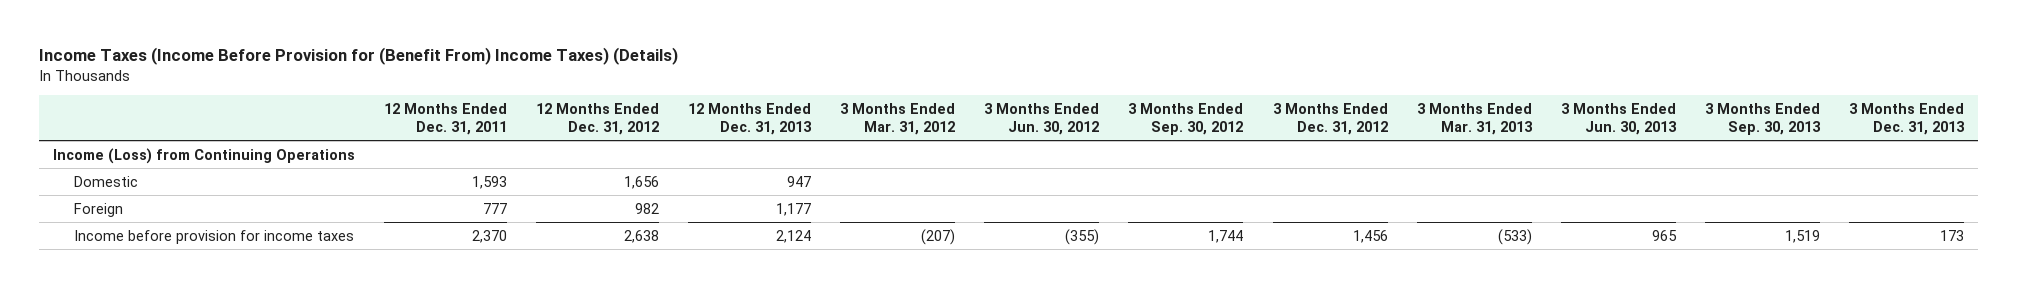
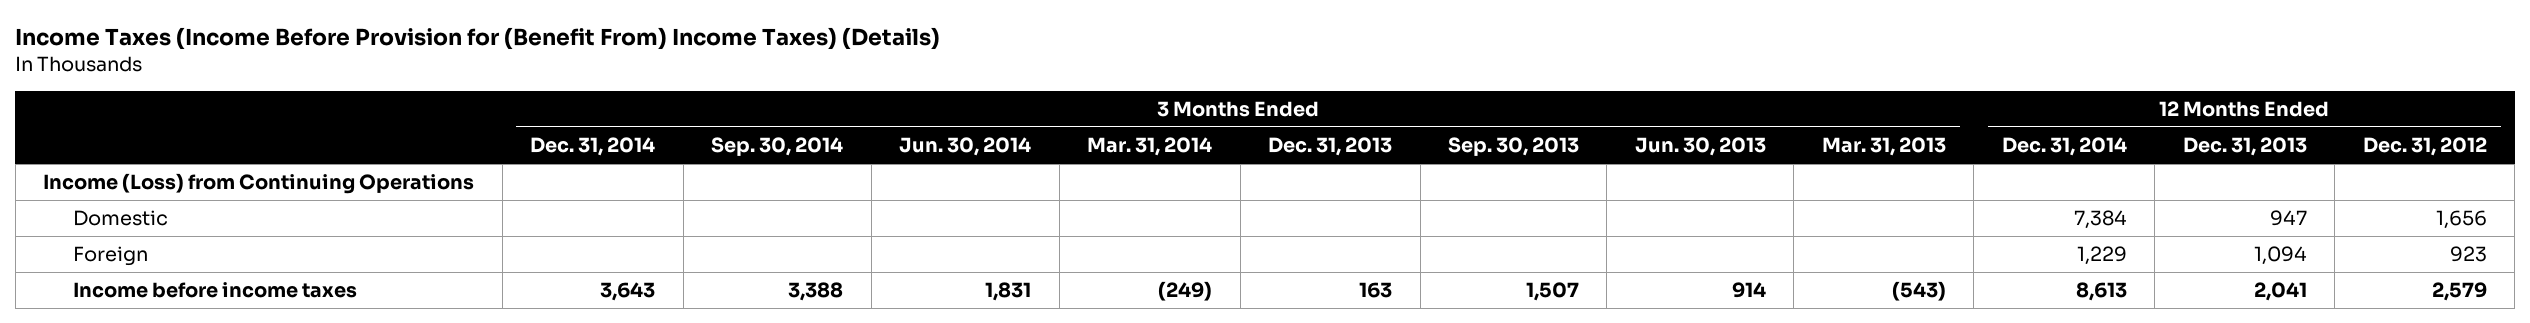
[384,103,508,135] 12 Months Ended Dec. 31, 2011 -> none
[840,103,956,135] 3 Months Ended Mar. 31, 2012 -> none
[984,103,1100,135] 3 Months Ended Jun. 30, 2012 -> none
[1128,103,1244,135] 3 Months Ended Sep. 30, 2012 -> none
[1272,103,1388,135] 3 Months Ended Dec. 31, 2012 -> none
none -> [530,137,656,157] Dec. 31, 2014
none -> [711,137,844,157] Sep. 30, 2014
none -> [899,137,1032,157] Jun. 30, 2014
none -> [1087,137,1213,157] Mar. 31, 2014
none -> [2001,137,2127,157] Dec. 31, 2014
[635,202,660,214] 982 -> [2449,246,2487,263] 923
[776,202,812,216] 1,177 -> [2253,246,2307,266] 1,094
[73,229,354,244] Income before provision for income taxes -> [72,282,357,299] Income before income taxes
[624,229,660,243] 2,638 -> [2431,282,2487,302] 2,579
[776,229,812,243] 2,124 -> [2253,282,2307,302] 2,041
[1497,228,1532,245] (533) -> [1891,281,1946,302] (543)
[1651,229,1677,241] 965 -> [1731,282,1766,299] 914
[1784,229,1820,243] 1,519 -> [1525,282,1579,302] 1,507
[1939,229,1964,241] 173 -> [1359,282,1393,299] 163

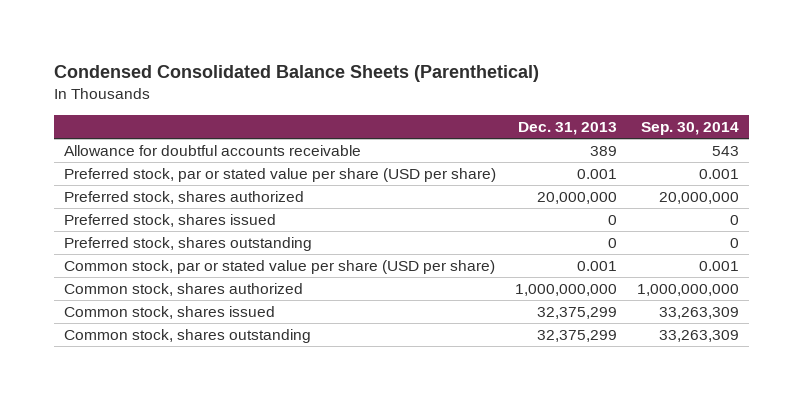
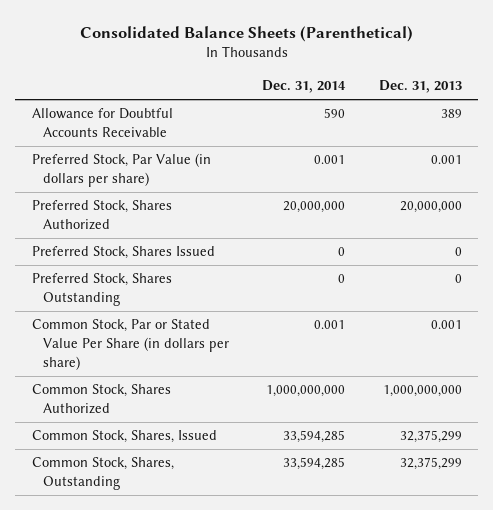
[54,65,540,83] Condensed Consolidated Balance Sheets (Parenthetical) -> [79,25,413,42] Consolidated Balance Sheets (Parenthetical)
[641,121,740,135] Sep. 30, 2014 -> none
none -> [262,80,347,94] Dec. 31, 2014
[63,145,361,157] Allowance for doubtful accounts receivable -> [31,108,173,138] Allowance for Doubtful Accounts Receivable
[63,168,496,183] Preferred stock, par or stated value per share (USD per share) -> [31,153,211,188] Preferred Stock, Par Value (in dollars per share)
[63,191,304,205] Preferred stock, shares authorized -> [31,200,172,231] Preferred Stock, Shares Authorized
[63,214,276,228] Preferred stock, shares issued -> [31,246,215,260] Preferred Stock, Shares Issued
[63,237,312,252] Preferred stock, shares outstanding -> [31,273,172,307] Preferred Stock, Shares Outstanding
[63,260,495,275] Common stock, par or stated value per share (USD per share) -> [31,319,230,370] Common Stock, Par or Stated Value Per Share (in dollars per share)
[63,283,303,297] Common stock, shares authorized -> [31,384,171,415] Common Stock, Shares Authorized
[63,306,275,320] Common stock, shares issued -> [31,430,217,444] Common Stock, Shares, Issued
[63,329,311,344] Common stock, shares outstanding -> [31,457,174,491] Common Stock, Shares, Outstanding

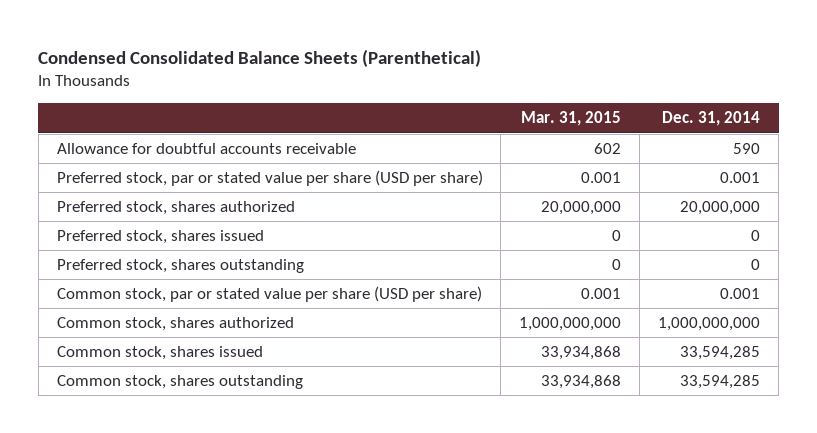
[79,25,413,42] Consolidated Balance Sheets (Parenthetical) -> [38,48,482,67] Condensed Consolidated Balance Sheets (Parenthetical)
[378,80,462,94] Dec. 31, 2013 -> none
none -> [521,111,622,127] Mar. 31, 2015
[31,108,173,138] Allowance for Doubtful Accounts Receivable -> [56,143,356,155] Allowance for doubtful accounts receivable
[31,153,211,188] Preferred Stock, Par Value (in dollars per share) -> [56,170,483,187] Preferred stock, par or stated value per share (USD per share)
[31,200,172,231] Preferred Stock, Shares Authorized -> [56,201,295,216] Preferred stock, shares authorized
[31,246,215,260] Preferred Stock, Shares Issued -> [56,230,264,245] Preferred stock, shares issued
[31,273,172,307] Preferred Stock, Shares Outstanding -> [56,259,304,274] Preferred stock, shares outstanding
[31,319,230,370] Common Stock, Par or Stated Value Per Share (in dollars per share) -> [56,286,482,303] Common stock, par or stated value per share (USD per share)
[31,384,171,415] Common Stock, Shares Authorized -> [56,317,294,332] Common stock, shares authorized
[31,430,217,444] Common Stock, Shares, Issued -> [56,346,263,361] Common stock, shares issued
[31,457,174,491] Common Stock, Shares, Outstanding -> [56,375,303,390] Common stock, shares outstanding

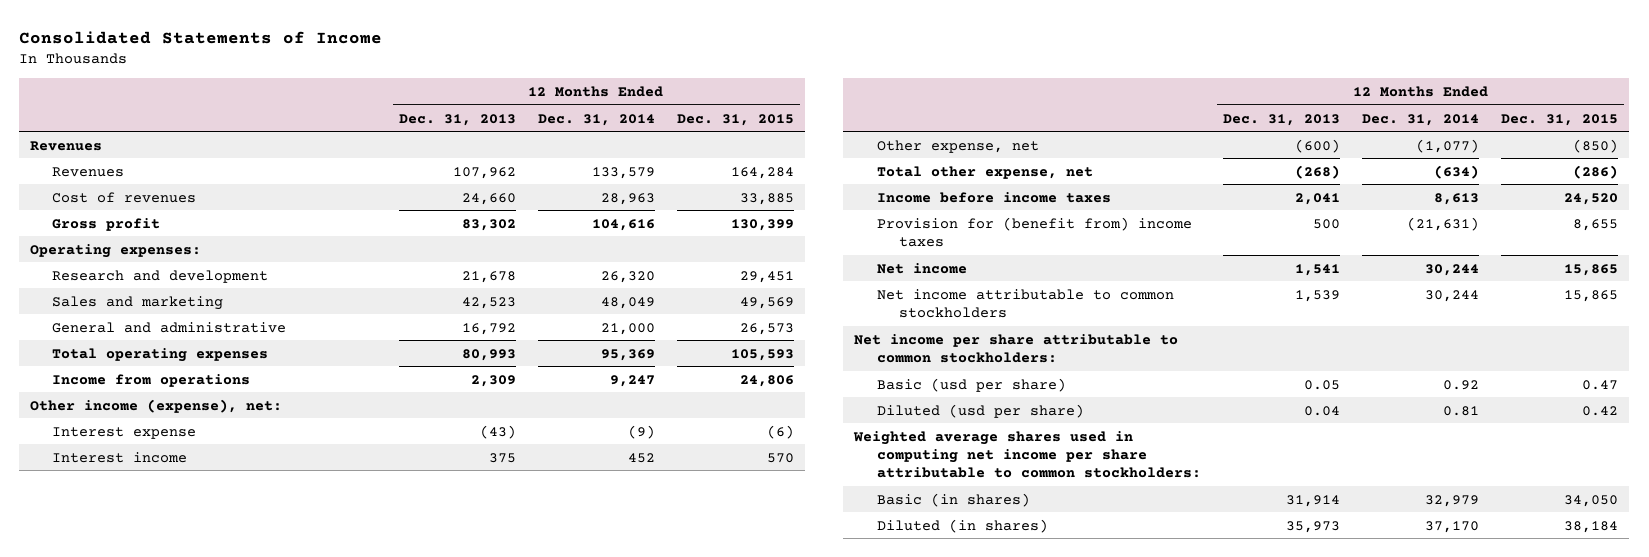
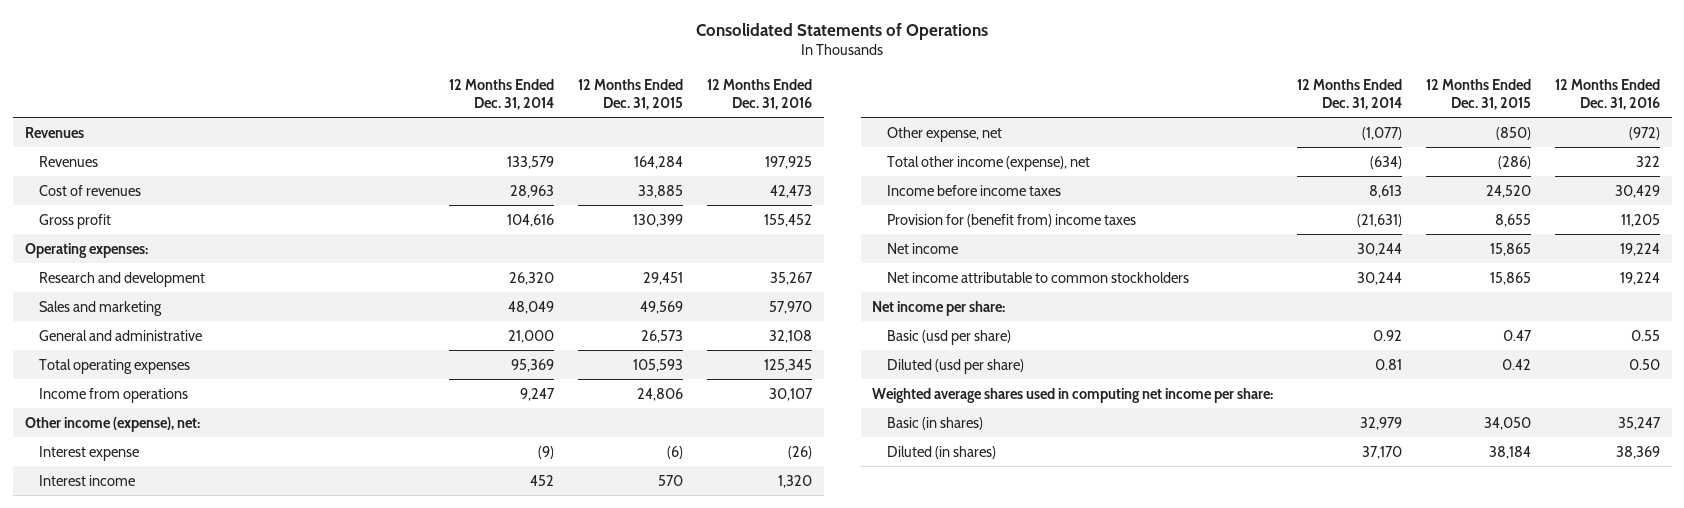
[19,30,383,44] Consolidated Statements of Income -> [696,22,989,40] Consolidated Statements of Operations
[398,113,516,126] Dec. 31, 2013 -> none
none -> [707,78,813,110] 12 Months Ended Dec. 31, 2016
[876,165,1093,179] Total other expense, net -> [886,155,1090,171] Total other income (expense), net
[854,333,1179,363] Net income per share attributable to common stockholders: -> [872,300,1006,316] Net income per share:
[853,430,1201,478] Weighted average shares used in computing net income per share attributable to common stockholders: -> [872,387,1274,403] Weighted average shares used in computing net income per share:

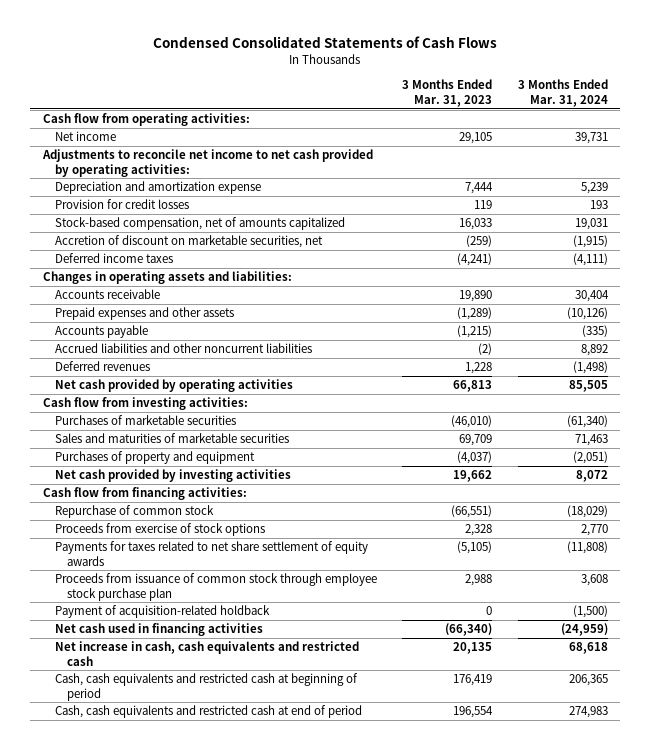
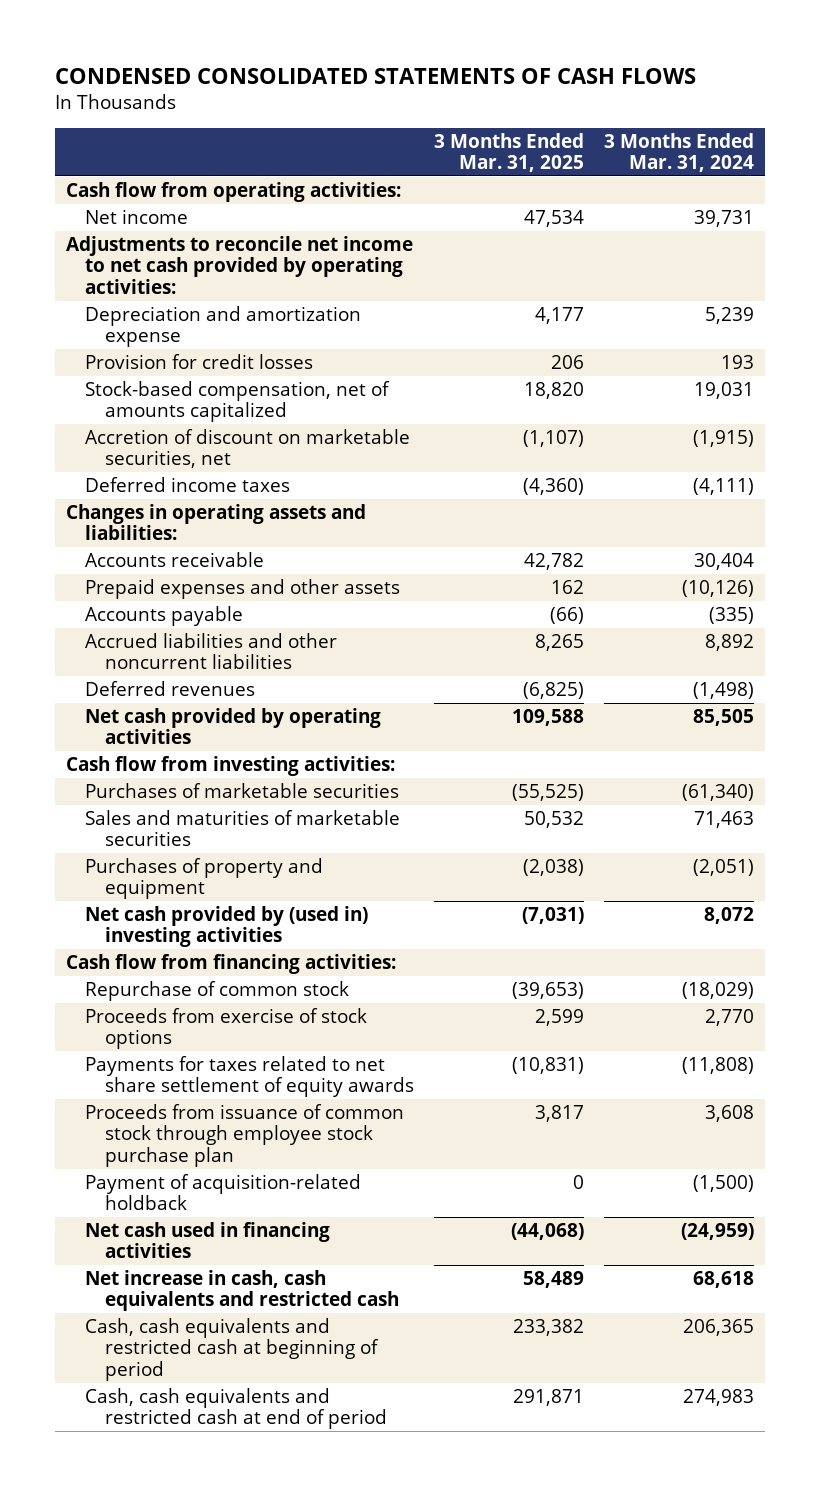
[153,36,498,49] Condensed Consolidated Statements of Cash Flows -> [55,68,697,85] CONDENSED CONSOLIDATED STATEMENTS OF CASH FLOWS
[402,79,493,107] 3 Months Ended Mar. 31, 2023 -> none
none -> [434,132,585,173] 3 Months Ended Mar. 31, 2025
[54,469,291,483] Net cash provided by investing activities -> [85,905,369,948] Net cash provided by (used in) investing activities

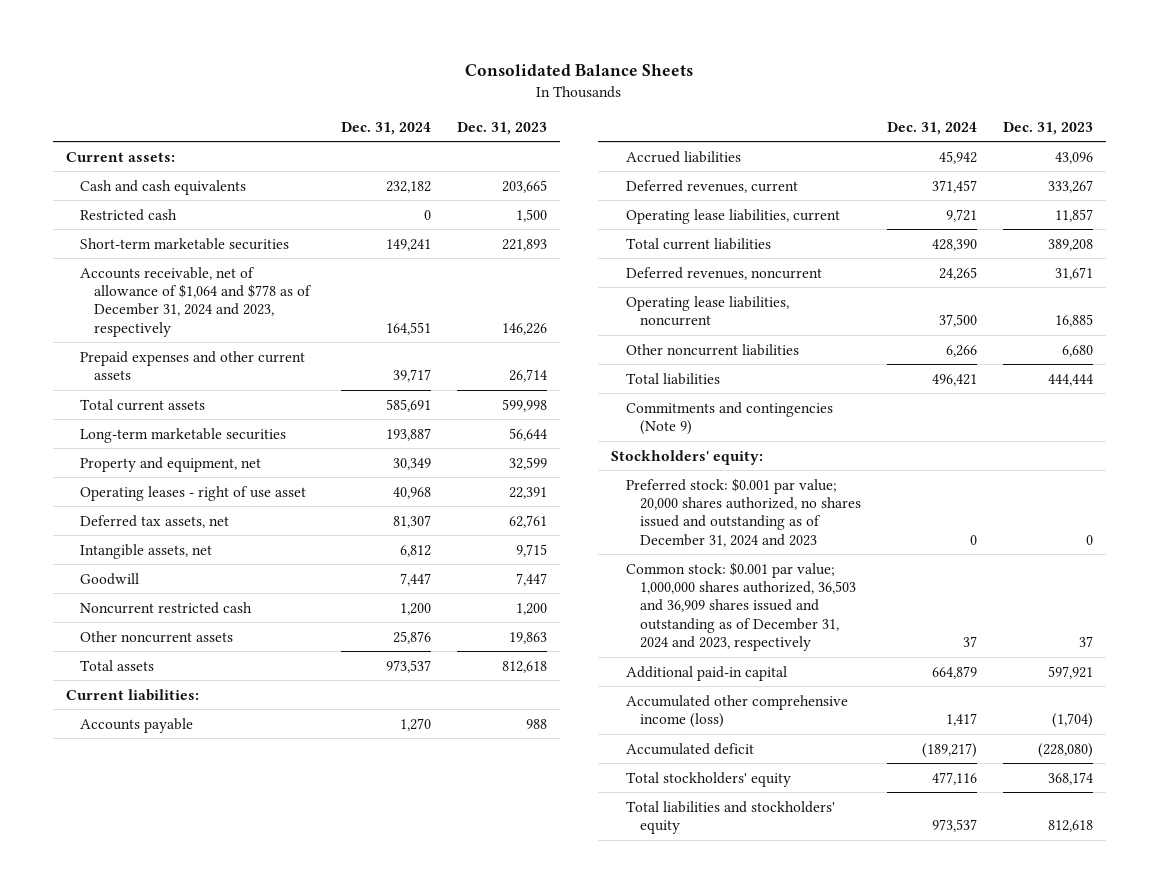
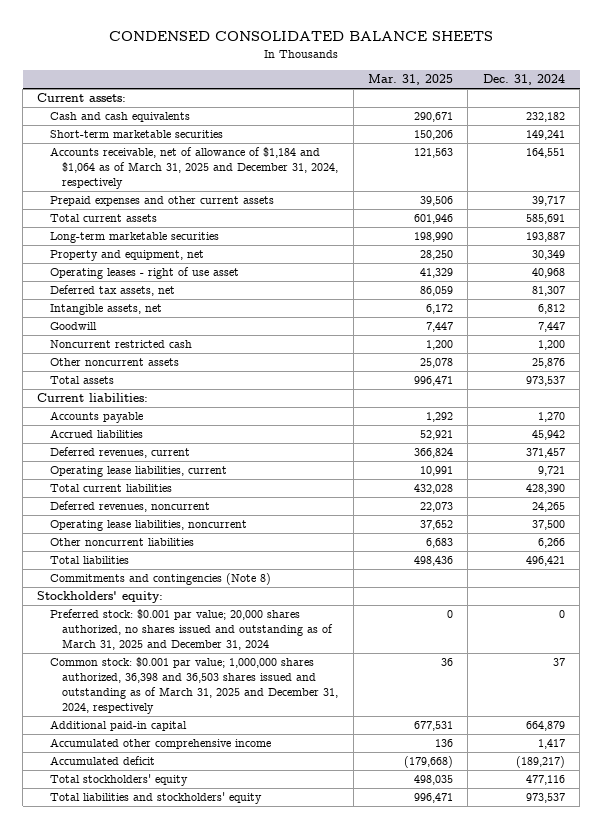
[465,64,694,77] Consolidated Balance Sheets -> [109,31,494,42] CONDENSED CONSOLIDATED BALANCE SHEETS
[457,121,548,135] Dec. 31, 2023 -> none
none -> [367,74,453,86] Mar. 31, 2025
[79,208,177,221] Restricted cash -> none
[79,266,313,337] Accounts receivable, net of allowance of $1,064 and $778 as of December 31, 2024 and 2023, respectively -> [49,147,339,190] Accounts receivable, net of allowance of $1,184 and $1,064 as of March 31, 2025 and December 31, 2024, respectively
[625,401,833,435] Commitments and contingencies (Note 9) -> [49,573,271,586] Commitments and contingencies (Note 8)
[625,477,861,547] Preferred stock: $0.001 par value; 20,000 shares authorized, no shares issued and outstanding as of December 31, 2024 and 2023 -> [49,609,334,651] Preferred stock: $0.001 par value; 20,000 shares authorized, no shares issued and outstanding as of March 31, 2025 and December 31, 2024
[625,561,856,652] Common stock: $0.001 par value; 1,000,000 shares authorized, 36,503 and 36,909 shares issued and outstanding as of December 31, 2024 and 2023, respectively -> [49,657,339,715] Common stock: $0.001 par value; 1,000,000 shares authorized, 36,398 and 36,503 shares issued and outstanding as of March 31, 2025 and December 31, 2024, respectively
[625,694,848,728] Accumulated other comprehensive income (loss) -> [49,738,271,750] Accumulated other comprehensive income

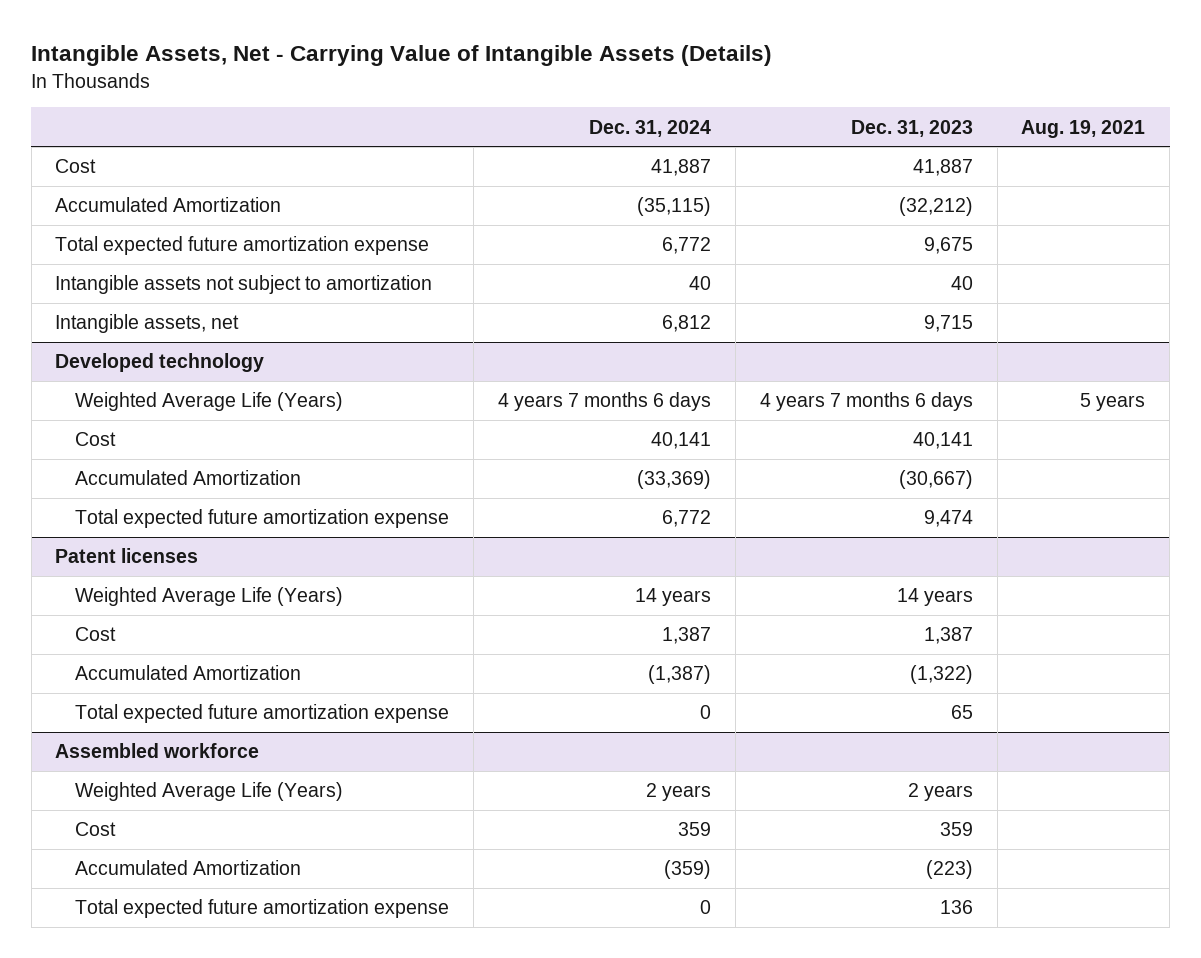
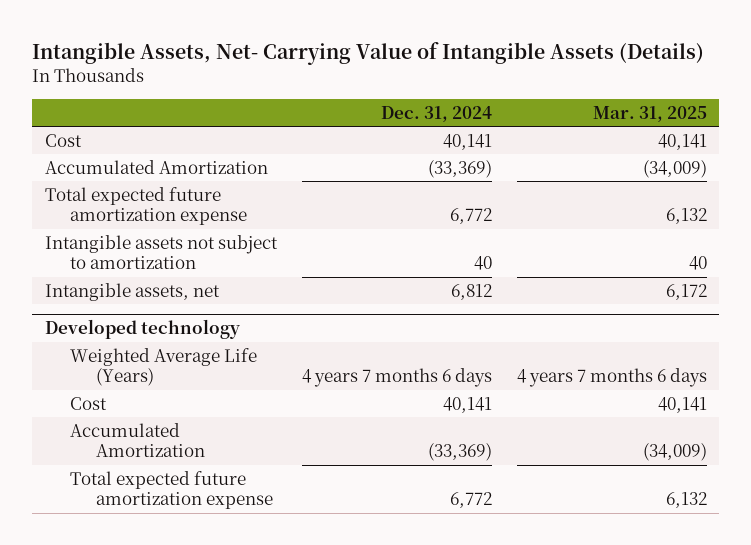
[31,45,773,67] Intangible Assets, Net - Carrying Value of Intangible Assets (Details) -> [32,41,705,65] Intangible Assets, Net- Carrying Value of Intangible Assets (Details)
[850,119,973,137] Dec. 31, 2023 -> none
[1021,119,1146,138] Aug. 19, 2021 -> none
none -> [592,105,707,122] Mar. 31, 2025
[650,159,711,177] 41,887 -> [442,133,492,150] 40,141
[636,197,711,217] (35,115) -> [427,159,492,178] (33,369)
[55,548,199,564] Patent licenses -> none
[74,587,343,607] Weighted Average Life (Years) -> none
[74,627,116,642] Cost -> none
[74,665,301,681] Accumulated Amortization -> none
[74,704,449,724] Total expected future amortization expense -> none
[55,743,260,759] Assembled workforce -> none
[74,782,343,802] Weighted Average Life (Years) -> none
[74,822,116,837] Cost -> none
[74,860,301,876] Accumulated Amortization -> none
[74,899,449,919] Total expected future amortization expense -> none

